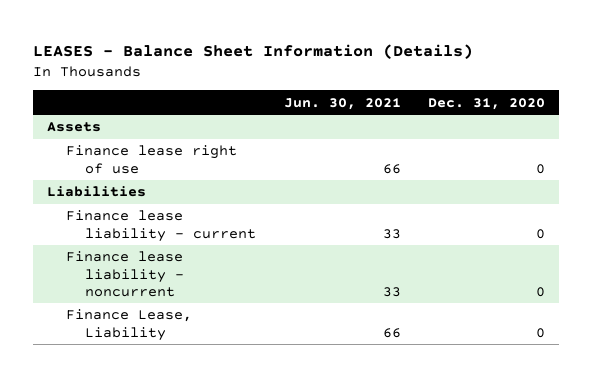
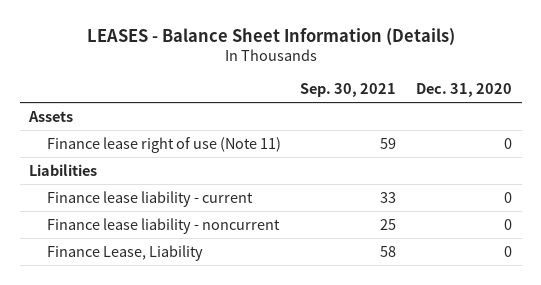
[283,97,401,110] Jun. 30, 2021 -> none
none -> [300,83,397,98] Sep. 30, 2021
[65,145,237,174] Finance lease right of use -> [46,136,281,153] Finance lease right of use (Note 11)

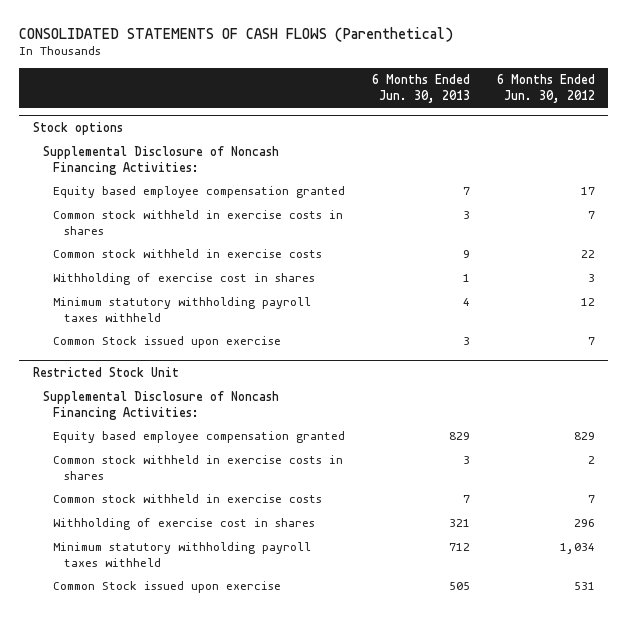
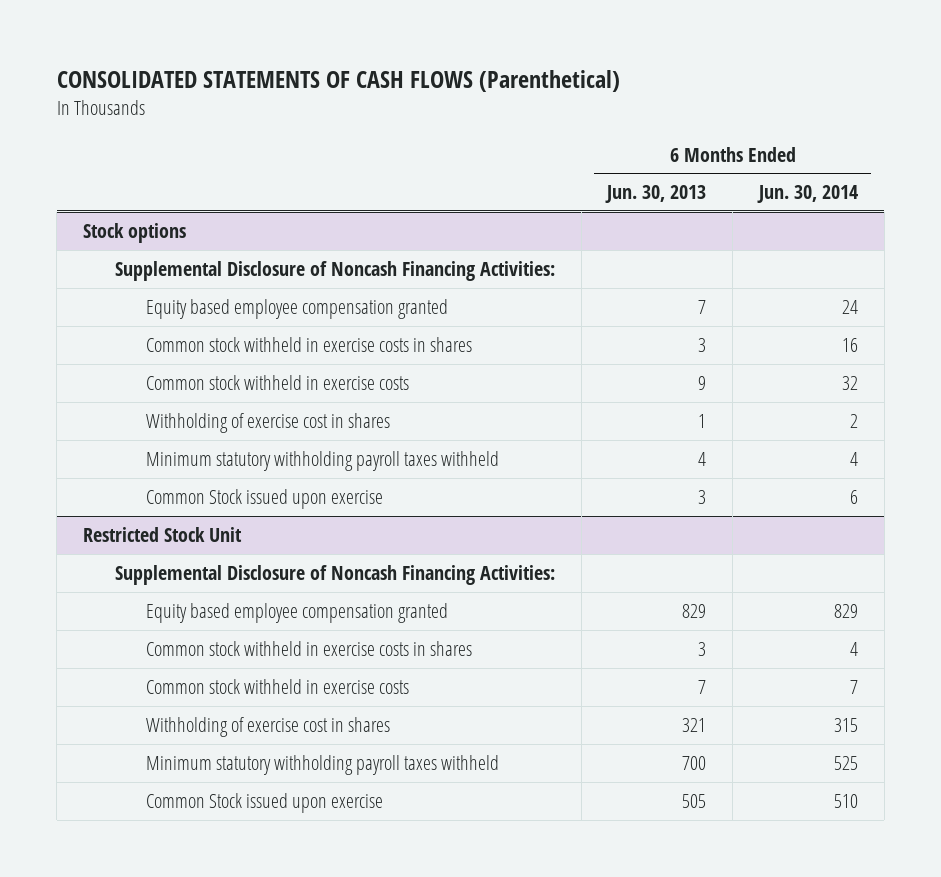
[496,73,595,103] 6 Months Ended Jun. 30, 2012 -> none
none -> [757,185,859,204] Jun. 30, 2014
[449,543,471,552] 712 -> [682,755,707,770] 700

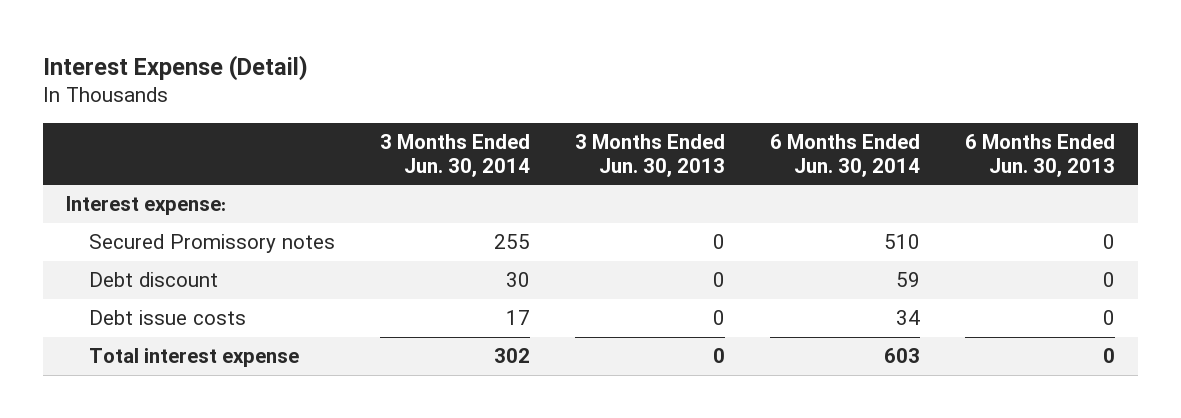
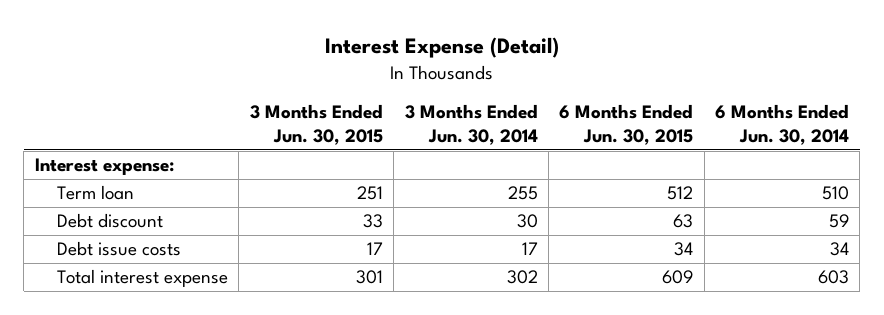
[574,133,725,177] 3 Months Ended Jun. 30, 2013 -> none
[965,133,1116,177] 6 Months Ended Jun. 30, 2013 -> none
none -> [249,104,383,145] 3 Months Ended Jun. 30, 2015
none -> [559,104,694,145] 6 Months Ended Jun. 30, 2015
[88,234,335,254] Secured Promissory notes -> [56,185,134,201] Term loan

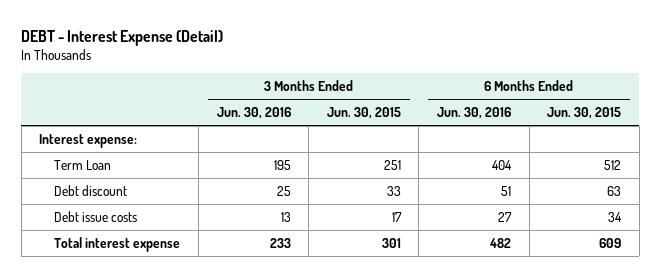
[324,37,559,59] Interest Expense (Detail) -> [21,30,224,47] DEBT - Interest Expense (Detail)
[404,104,538,145] 3 Months Ended Jun. 30, 2014 -> none
[715,104,850,145] 6 Months Ended Jun. 30, 2014 -> none
none -> [216,107,291,120] Jun. 30, 2016
none -> [436,107,511,120] Jun. 30, 2016
[56,185,134,201] Term loan -> [54,159,112,170] Term Loan

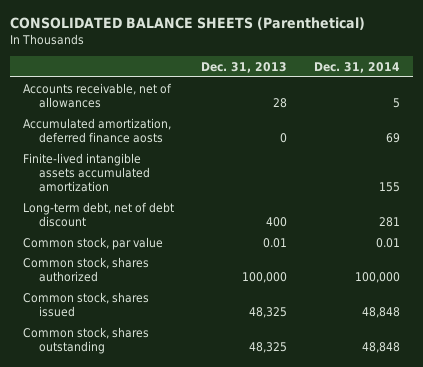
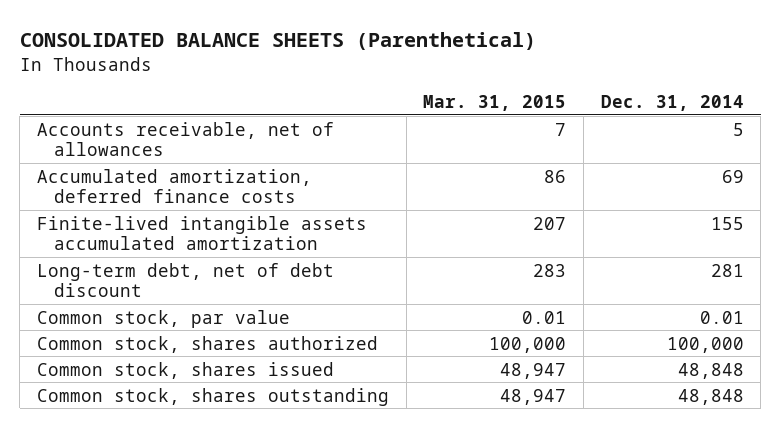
[200,61,287,73] Dec. 31, 2013 -> none
none -> [423,95,567,112] Mar. 31, 2015
[23,117,172,143] Accumulated amortization, deferred finance aosts -> [37,168,313,204] Accumulated amortization, deferred finance costs

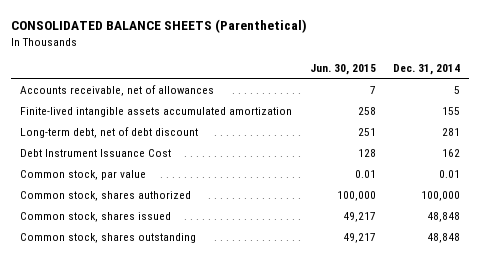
[423,95,567,112] Mar. 31, 2015 -> none
none -> [309,64,376,76] Jun. 30, 2015
[37,168,313,204] Accumulated amortization, deferred finance costs -> none
none -> [20,148,172,157] Debt Instrument Issuance Cost

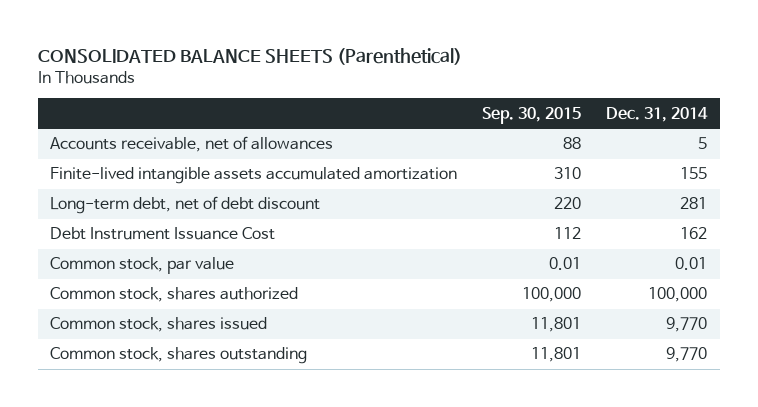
[309,64,376,76] Jun. 30, 2015 -> none
none -> [482,106,582,124] Sep. 30, 2015
[427,211,461,222] 48,848 -> [666,317,708,333] 9,770
[427,232,461,243] 48,848 -> [666,347,708,363] 9,770

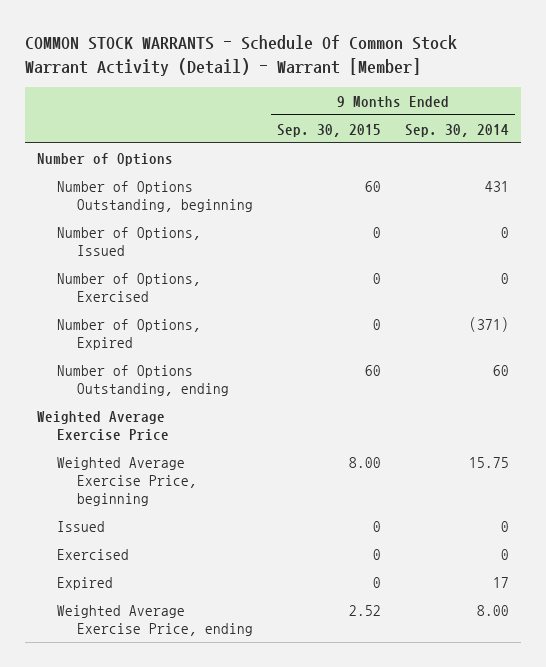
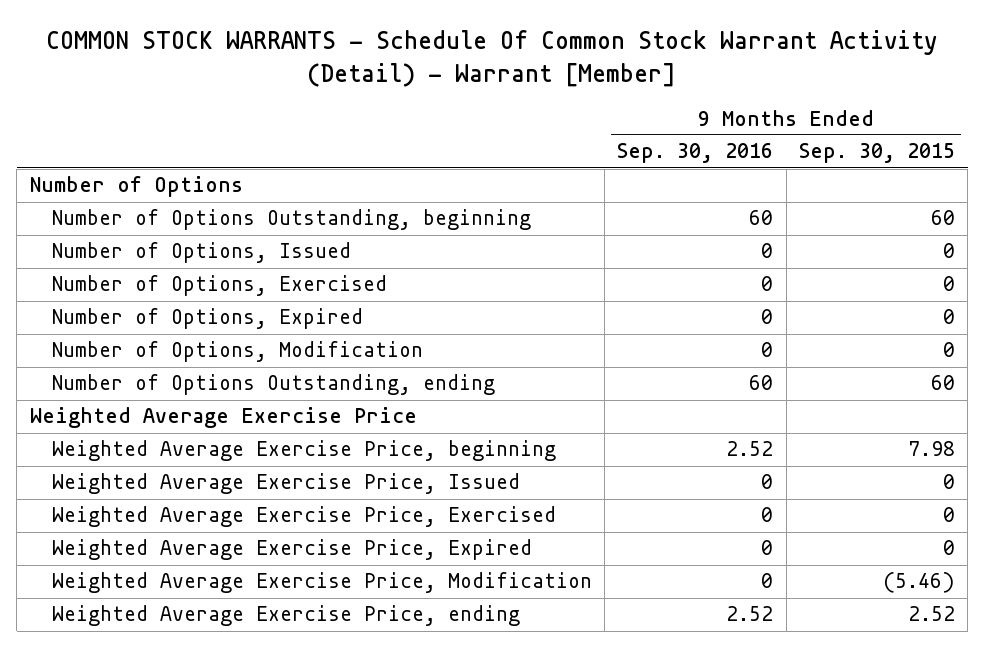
[405,123,510,137] Sep. 30, 2014 -> none
none -> [617,143,774,164] Sep. 30, 2016
none -> [51,341,423,363] Number of Options, Modification
[348,456,381,468] 8.00 -> [907,441,955,457] 7.98
[56,520,105,532] Issued -> [51,473,520,495] Weighted Average Exercise Price, Issued
[56,548,129,560] Exercised -> [51,506,556,528] Weighted Average Exercise Price, Exercised
[56,576,113,590] Expired -> [51,539,532,561] Weighted Average Exercise Price, Expired
none -> [51,572,592,594] Weighted Average Exercise Price, Modification

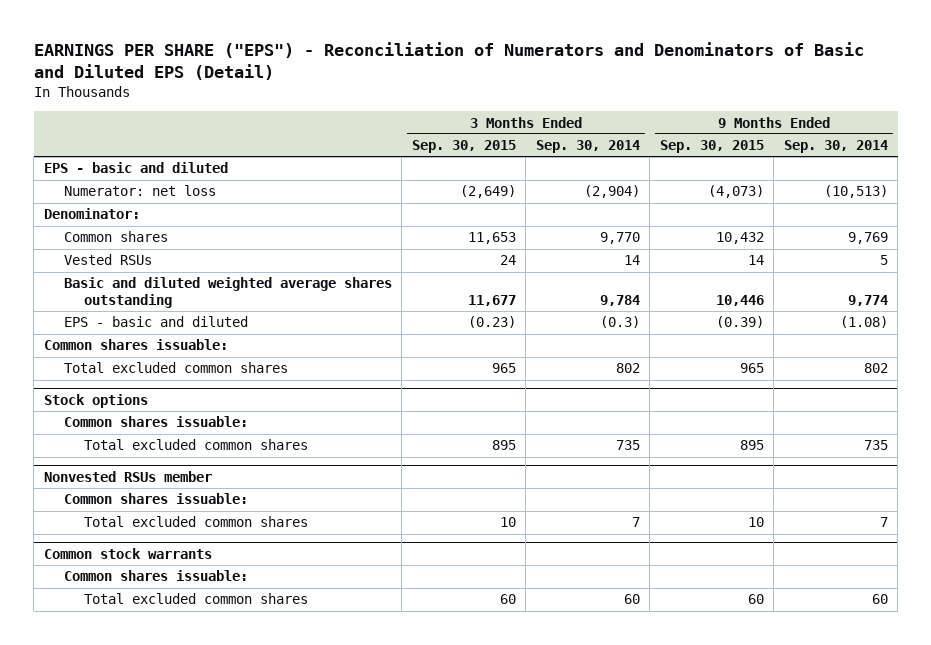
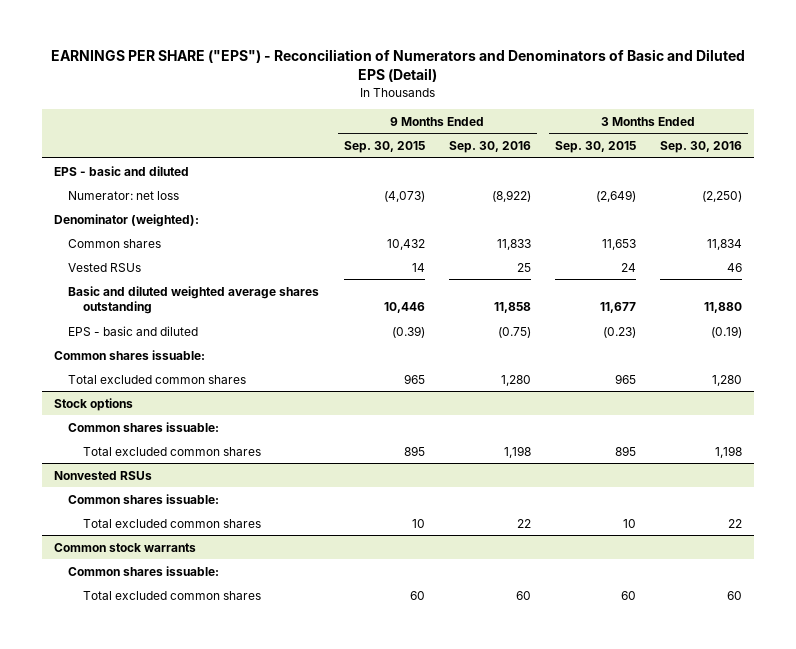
[535,140,640,154] Sep. 30, 2014 -> none
[783,140,888,154] Sep. 30, 2014 -> none
none -> [448,140,531,153] Sep. 30, 2016
none -> [660,140,743,153] Sep. 30, 2016
[43,208,140,220] Denominator: -> [54,213,200,227] Denominator (weighted):
[43,470,212,482] Nonvested RSUs member -> [54,470,153,480] Nonvested RSUs

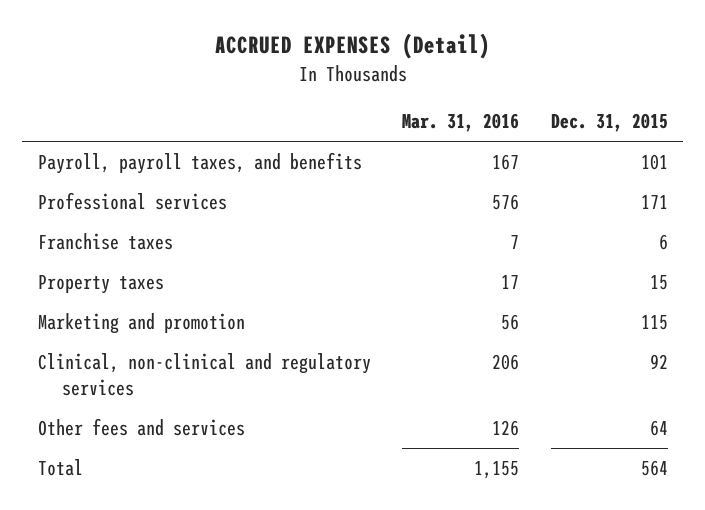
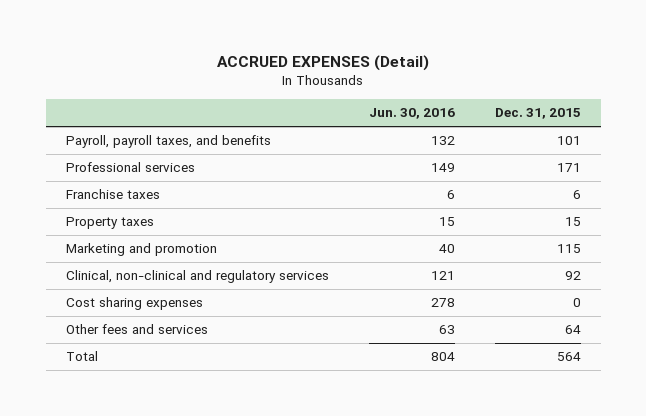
[402,113,520,133] Mar. 31, 2016 -> none
none -> [368,108,455,120] Jun. 30, 2016
none -> [65,297,203,311] Cost sharing expenses

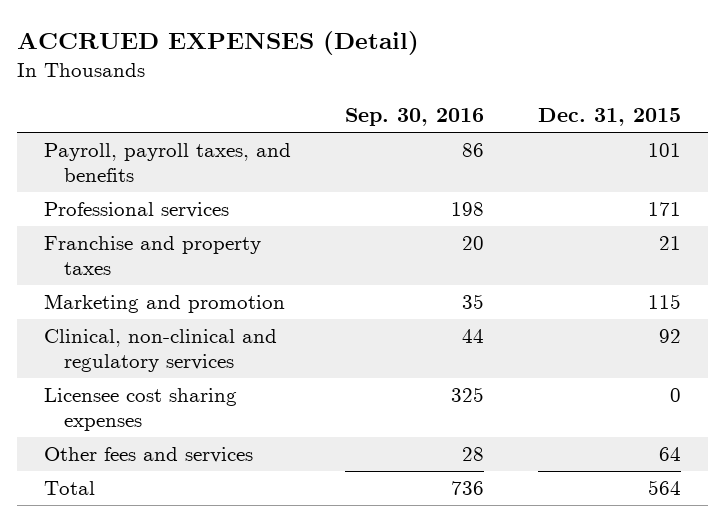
[368,108,455,120] Jun. 30, 2016 -> none
none -> [344,108,484,127] Sep. 30, 2016
[65,189,160,200] Franchise taxes -> none
[65,217,154,230] Property taxes -> [43,236,261,276] Franchise and property taxes
[564,217,581,227] 15 -> [659,236,682,251] 21
[65,297,203,311] Cost sharing expenses -> [43,388,237,432] Licensee cost sharing expenses

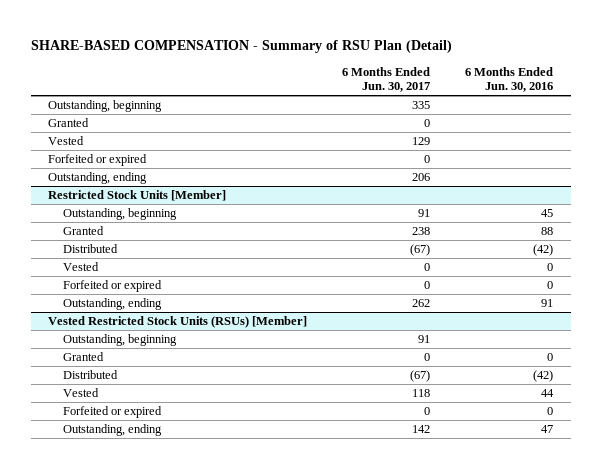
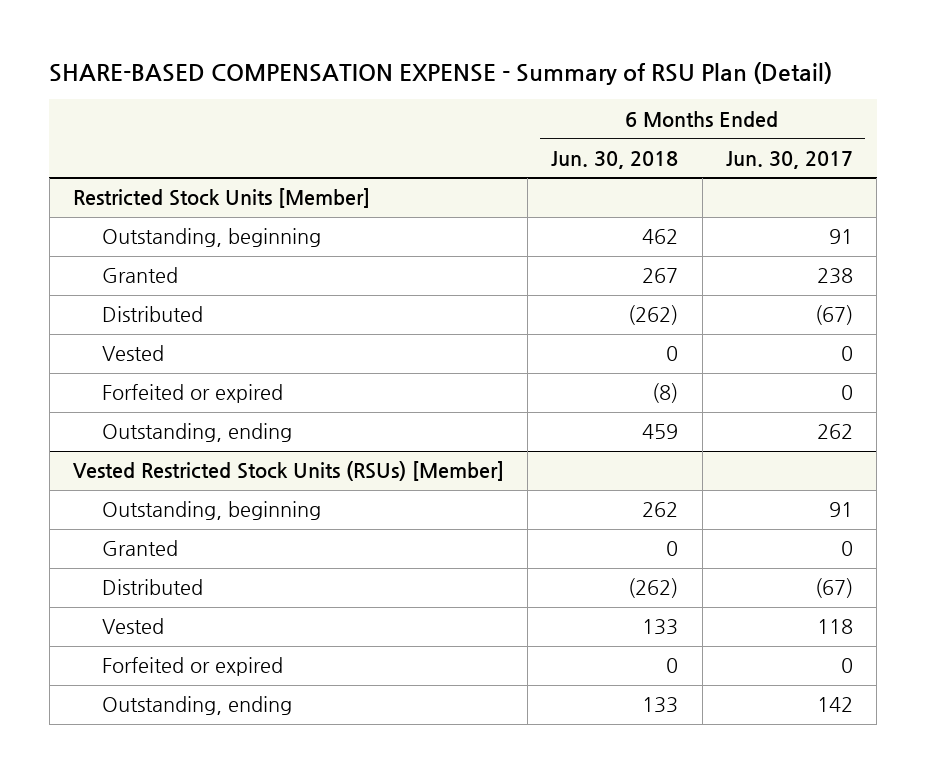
[30,40,452,54] SHARE-BASED COMPENSATION - Summary of RSU Plan (Detail) -> [49,61,833,85] SHARE-BASED COMPENSATION EXPENSE - Summary of RSU Plan (Detail)
[465,66,554,92] 6 Months Ended Jun. 30, 2016 -> none
none -> [551,150,679,169] Jun. 30, 2018
[48,100,163,113] Outstanding, beginning -> none
[48,118,90,128] Granted -> none
[48,136,85,146] Vested -> none
[48,154,148,167] Forfeited or expired -> none
[48,172,148,185] Outstanding, ending -> none

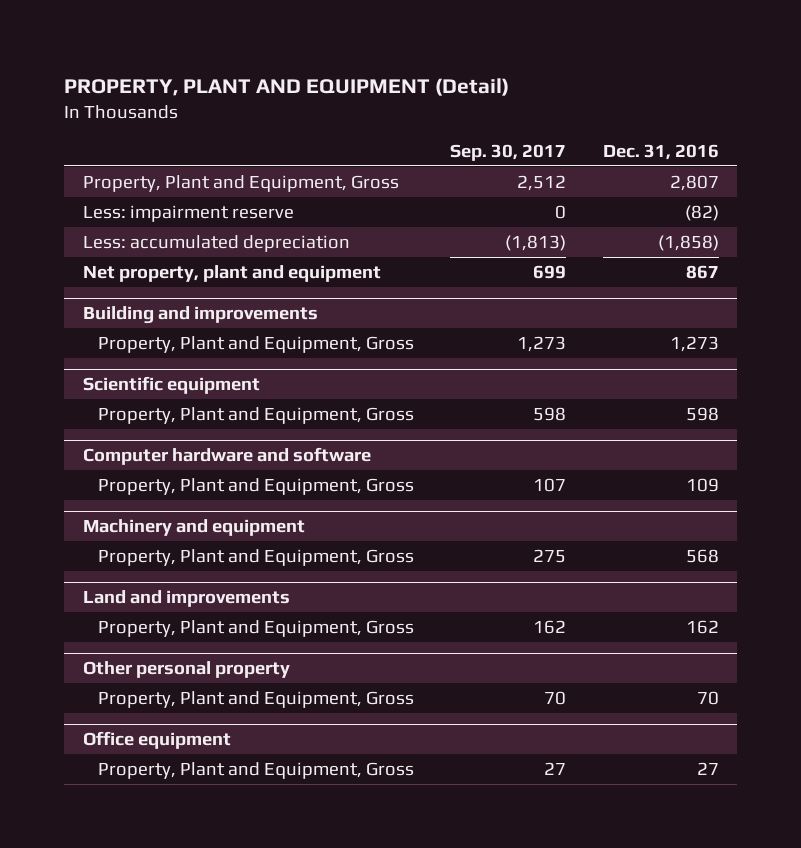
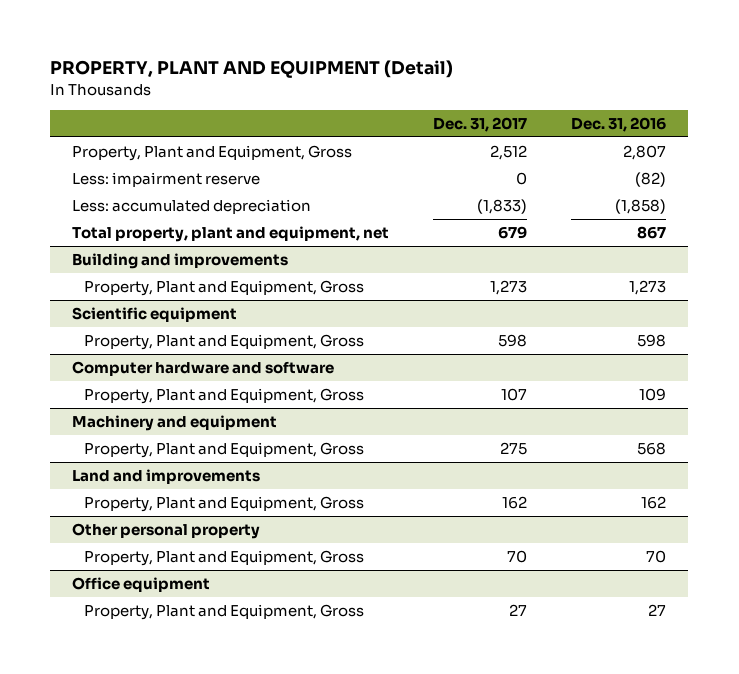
[450,144,567,162] Sep. 30, 2017 -> none
none -> [433,116,528,132] Dec. 31, 2017
[82,264,381,282] Net property, plant and equipment -> [72,225,390,242] Total property, plant and equipment, net

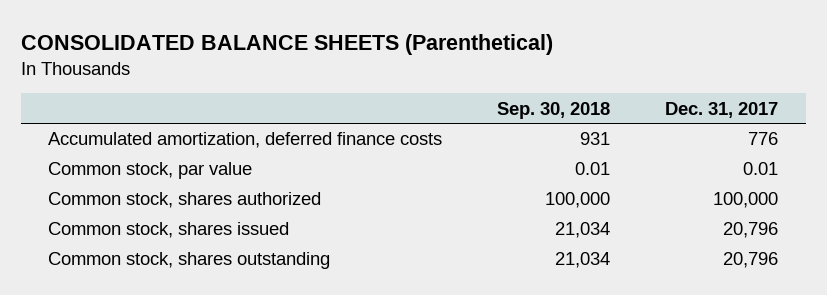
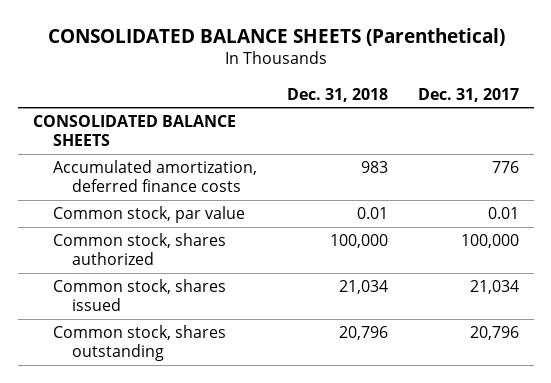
[497,101,611,119] Sep. 30, 2018 -> none
none -> [286,87,388,102] Dec. 31, 2018
none -> [32,115,236,146] CONSOLIDATED BALANCE SHEETS
[723,222,779,239] 20,796 -> [469,280,519,295] 21,034

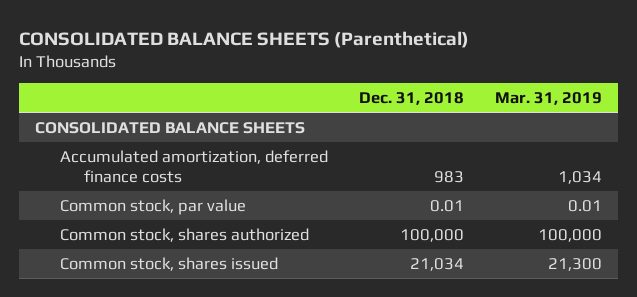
[417,87,519,102] Dec. 31, 2017 -> none
none -> [494,92,602,106] Mar. 31, 2019
[52,325,226,361] Common stock, shares outstanding -> none

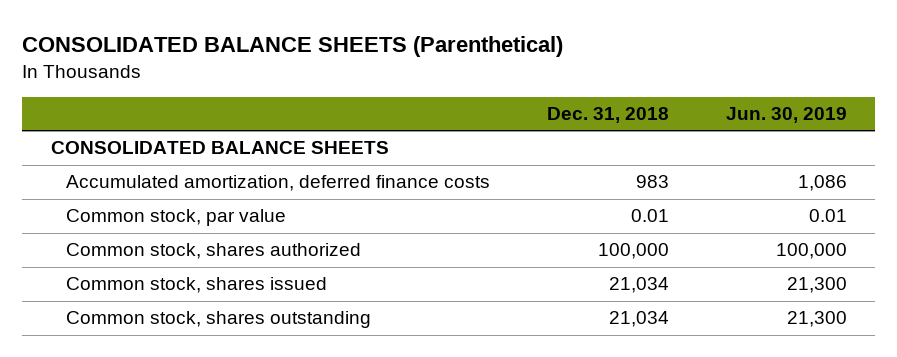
[494,92,602,106] Mar. 31, 2019 -> none
none -> [725,107,847,124] Jun. 30, 2019
none -> [65,311,371,329] Common stock, shares outstanding

